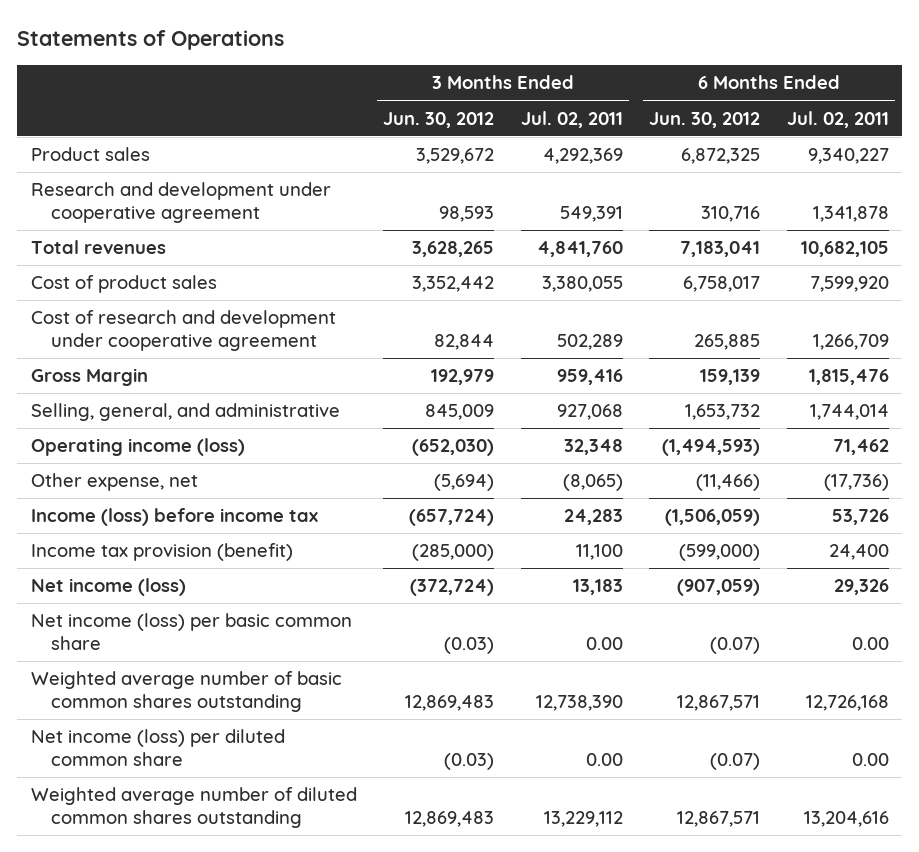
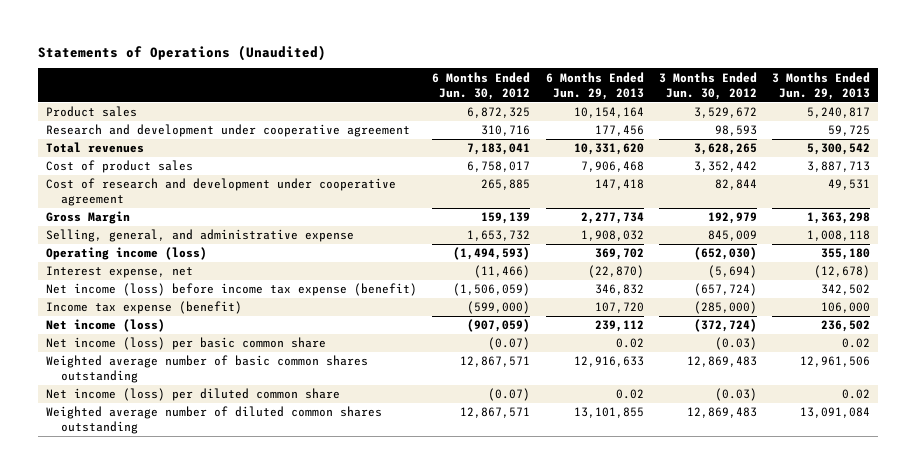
[17,30,285,51] Statements of Operations -> [38,44,327,61] Statements of Operations (Unaudited)
[520,110,623,128] Jul. 02, 2011 -> none
[786,110,889,128] Jul. 02, 2011 -> none
none -> [545,71,644,100] 6 Months Ended Jun. 29, 2013
none -> [772,71,871,100] 3 Months Ended Jun. 29, 2013
[30,403,340,422] Selling, general, and administrative -> [45,229,354,243] Selling, general, and administrative expense
[30,473,198,492] Other expense, net -> [45,266,193,279] Interest expense, net
[30,508,318,527] Income (loss) before income tax -> [45,283,417,297] Net income (loss) before income tax expense (benefit)
[30,543,293,562] Income tax provision (benefit) -> [45,301,242,315] Income tax expense (benefit)

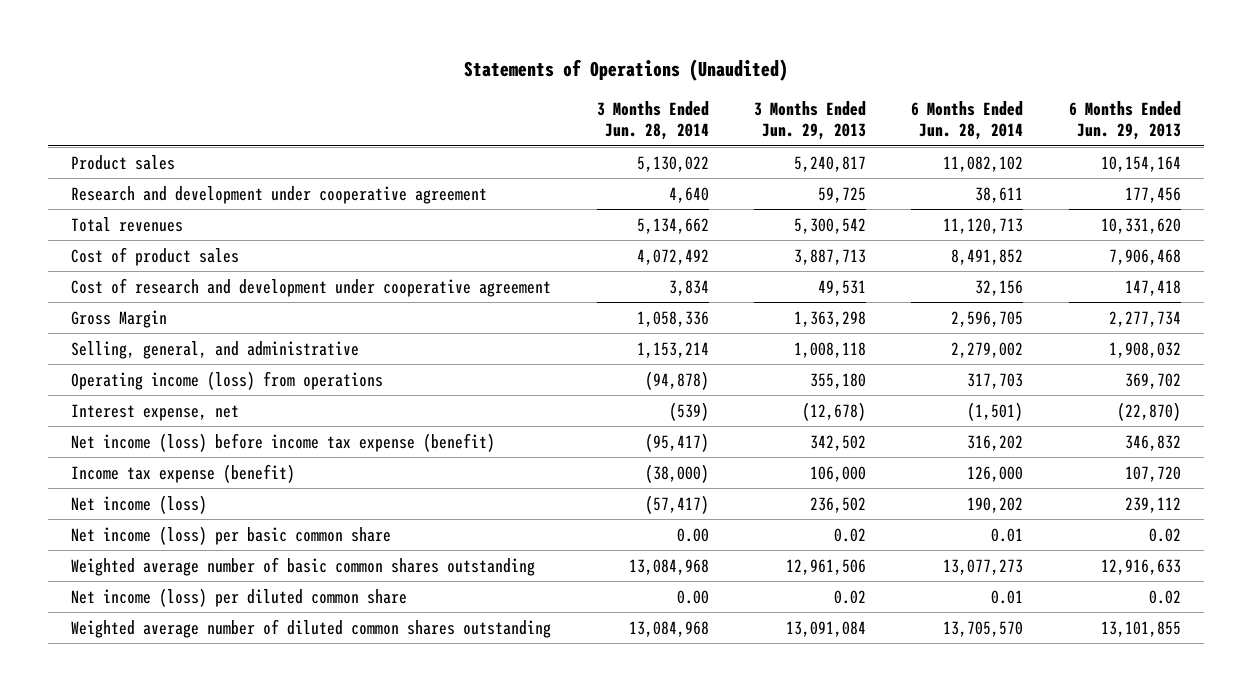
[432,71,531,100] 6 Months Ended Jun. 30, 2012 -> none
[659,71,758,100] 3 Months Ended Jun. 30, 2012 -> none
none -> [596,101,709,141] 3 Months Ended Jun. 28, 2014
none -> [911,101,1024,141] 6 Months Ended Jun. 28, 2014
[45,229,354,243] Selling, general, and administrative expense -> [71,340,360,359] Selling, general, and administrative
[45,247,207,261] Operating income (loss) -> [71,370,384,390] Operating income (loss) from operations

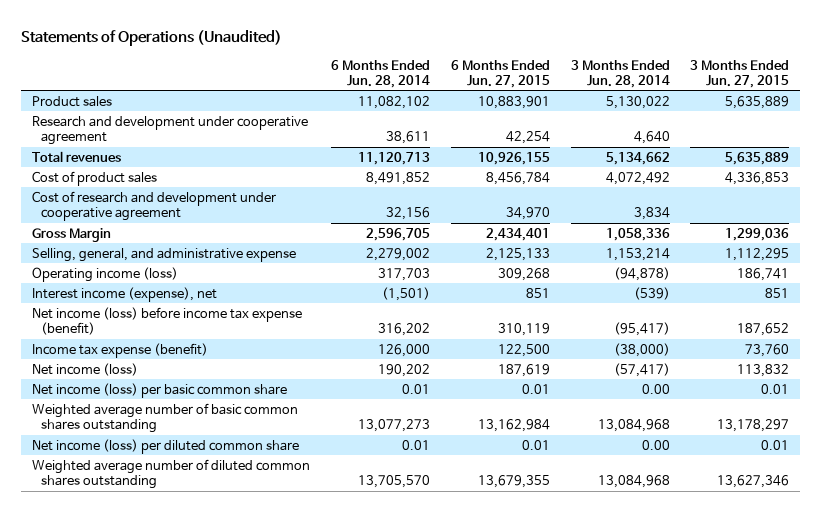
[754,101,867,141] 3 Months Ended Jun. 29, 2013 -> none
[1068,101,1181,141] 6 Months Ended Jun. 29, 2013 -> none
none -> [450,59,550,89] 6 Months Ended Jun. 27, 2015
none -> [690,59,790,89] 3 Months Ended Jun. 27, 2015
[71,340,360,359] Selling, general, and administrative -> [31,247,296,262] Selling, general, and administrative expense
[71,370,384,390] Operating income (loss) from operations -> [31,266,178,282] Operating income (loss)
[71,403,240,421] Interest expense, net -> [31,286,217,302] Interest income (expense), net

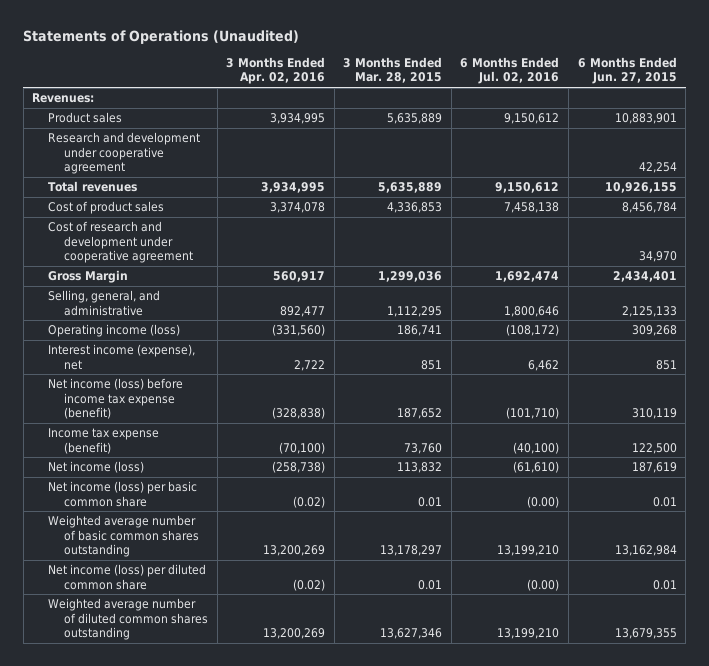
[330,59,430,89] 6 Months Ended Jun. 28, 2014 -> none
[570,59,670,89] 3 Months Ended Jun. 28, 2014 -> none
[690,59,790,89] 3 Months Ended Jun. 27, 2015 -> none
none -> [226,56,326,85] 3 Months Ended Apr. 02, 2016
none -> [343,56,443,84] 3 Months Ended Mar. 28, 2015
none -> [460,56,560,85] 6 Months Ended Jul. 02, 2016
none -> [32,93,95,104] Revenues:
[31,247,296,262] Selling, general, and administrative expense -> [48,290,161,316] Selling, general, and administrative

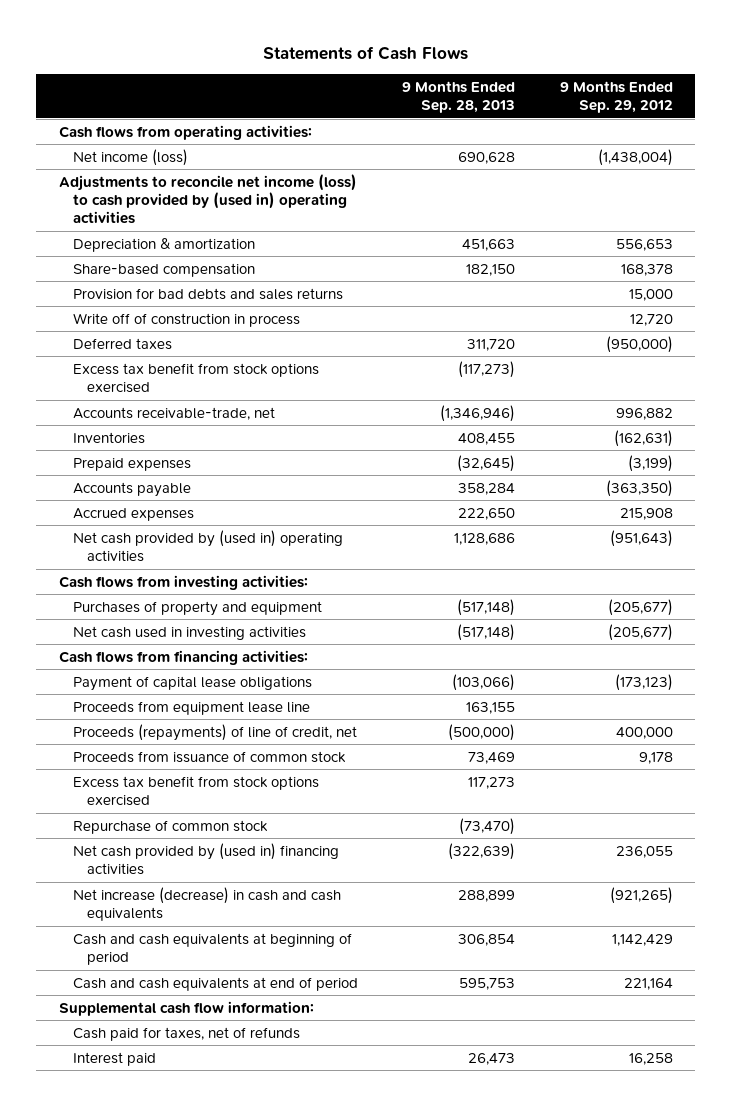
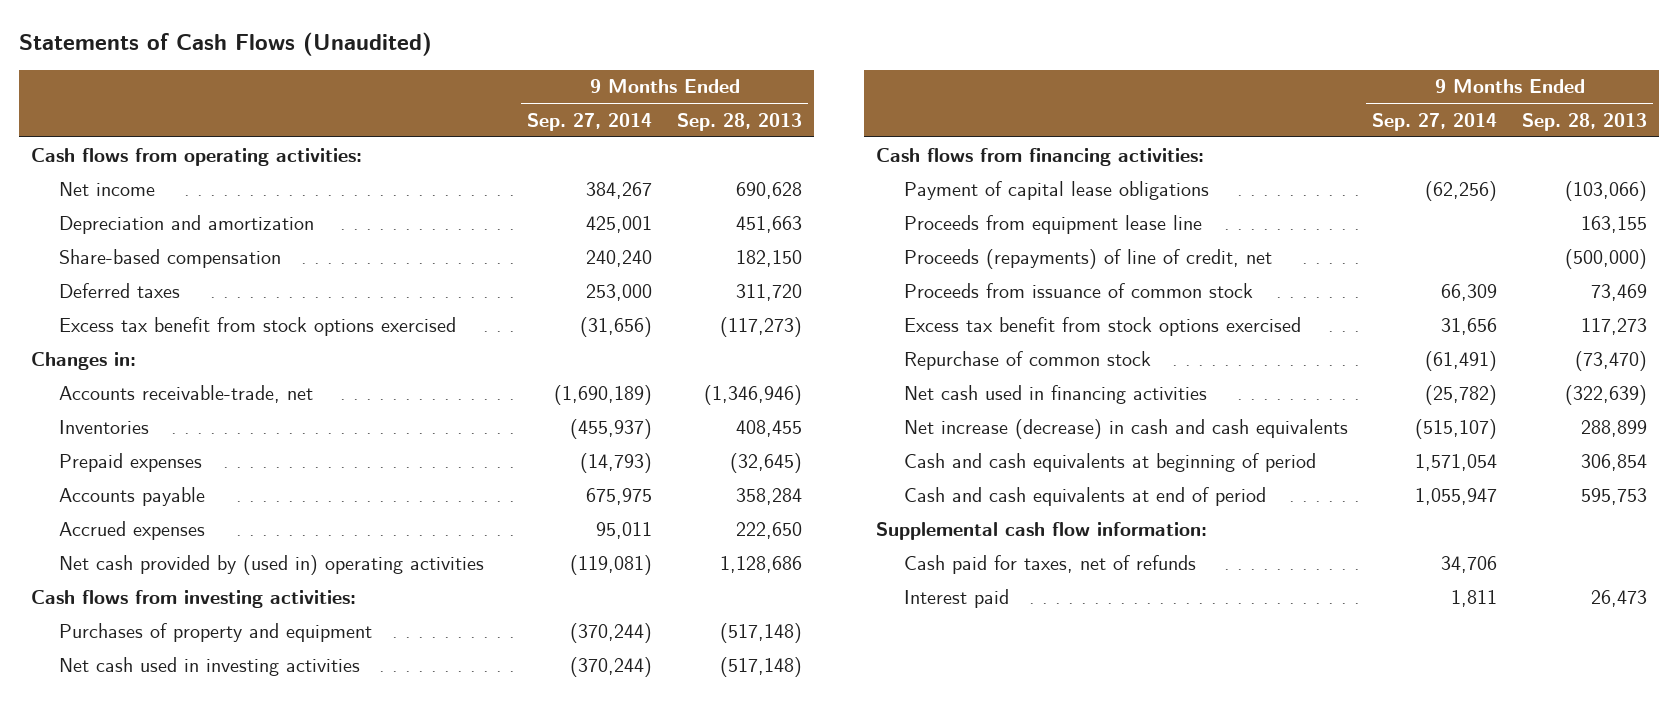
[262,46,468,61] Statements of Cash Flows -> [18,31,432,56] Statements of Cash Flows (Unaudited)
[560,81,674,114] 9 Months Ended Sep. 29, 2012 -> none
none -> [527,112,653,131] Sep. 27, 2014
[58,173,357,225] Adjustments to reconcile net income (loss) to cash provided by (used in) operating activities -> none
[72,148,188,166] Net income (loss) -> [58,181,155,196] Net income
[72,237,255,252] Depreciation & amortization -> [58,214,314,234] Depreciation and amortization
[72,287,343,300] Provision for bad debts and sales returns -> none
[72,312,300,327] Write off of construction in process -> none
none -> [31,351,137,370] Changes in:
[72,842,339,875] Net cash provided by (used in) financing activities -> [903,384,1207,404] Net cash used in financing activities

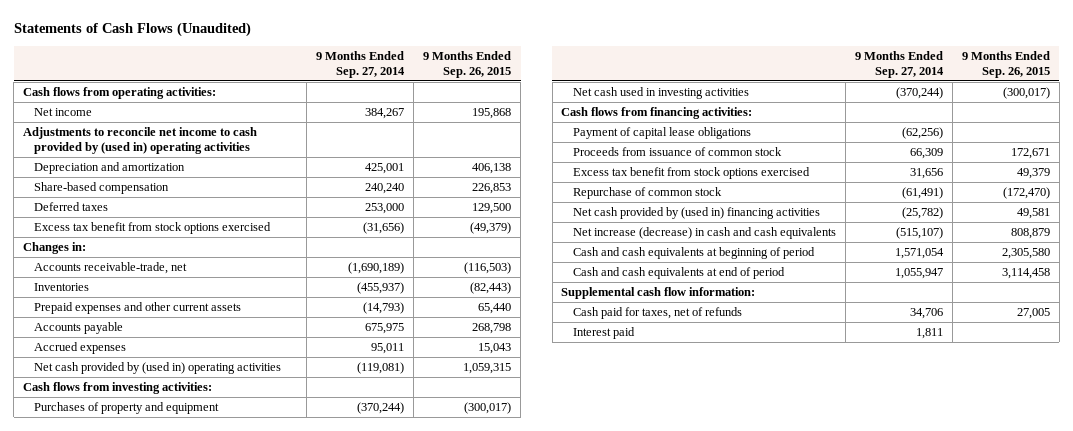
[677,112,803,131] Sep. 28, 2013 -> none
none -> [423,50,512,78] 9 Months Ended Sep. 26, 2015
none -> [22,127,257,155] Adjustments to reconcile net income to cash provided by (used in) operating activities
[58,452,202,472] Prepaid expenses -> [34,302,242,315] Prepaid expenses and other current assets
[903,214,1202,234] Proceeds from equipment lease line -> none
[903,248,1272,269] Proceeds (repayments) of line of credit, net -> none
[903,384,1207,404] Net cash used in financing activities -> [572,207,820,220] Net cash provided by (used in) financing activities

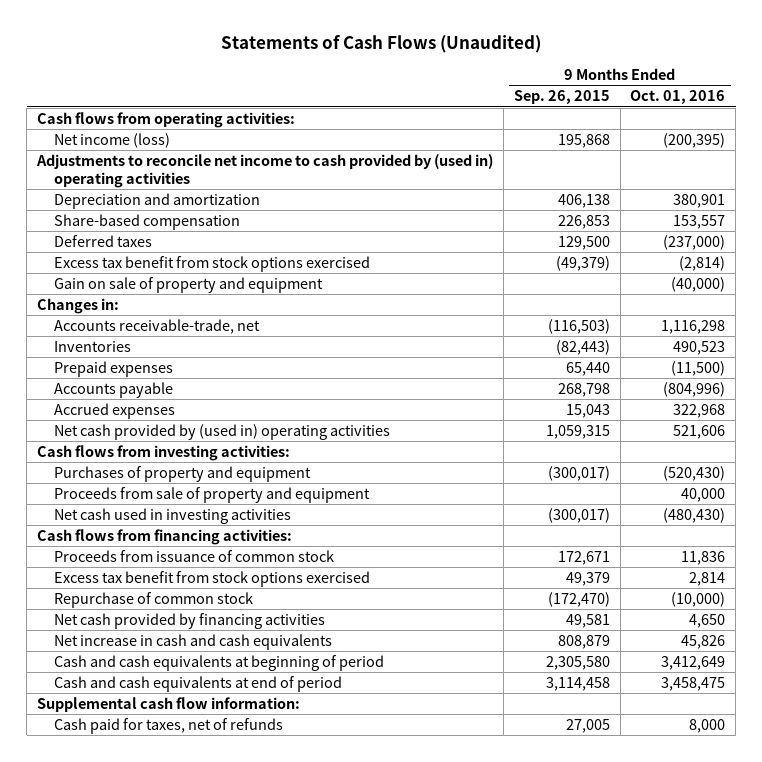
[316,50,406,78] 9 Months Ended Sep. 27, 2014 -> none
none -> [630,90,726,105] Oct. 01, 2016
[34,108,93,117] Net income -> [53,132,170,148] Net income (loss)
none -> [53,276,323,293] Gain on sale of property and equipment
[34,302,242,315] Prepaid expenses and other current assets -> [53,360,173,377] Prepaid expenses
none -> [53,486,370,503] Proceeds from sale of property and equipment
[572,127,751,140] Payment of capital lease obligations -> none
[572,207,820,220] Net cash provided by (used in) financing activities -> [53,612,325,629] Net cash provided by financing activities
[572,227,836,240] Net increase (decrease) in cash and cash equivalents -> [53,633,332,650] Net increase in cash and cash equivalents
[572,327,635,340] Interest paid -> none

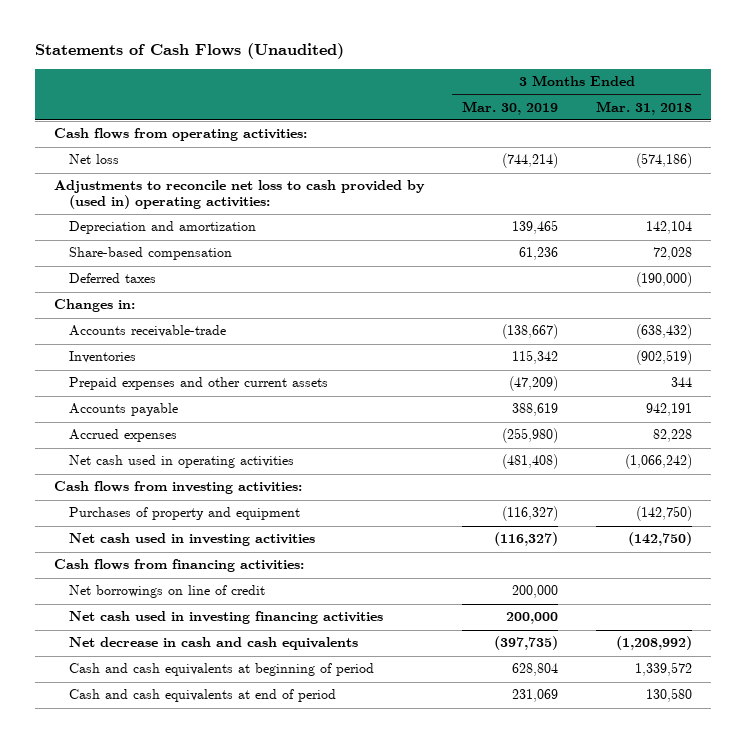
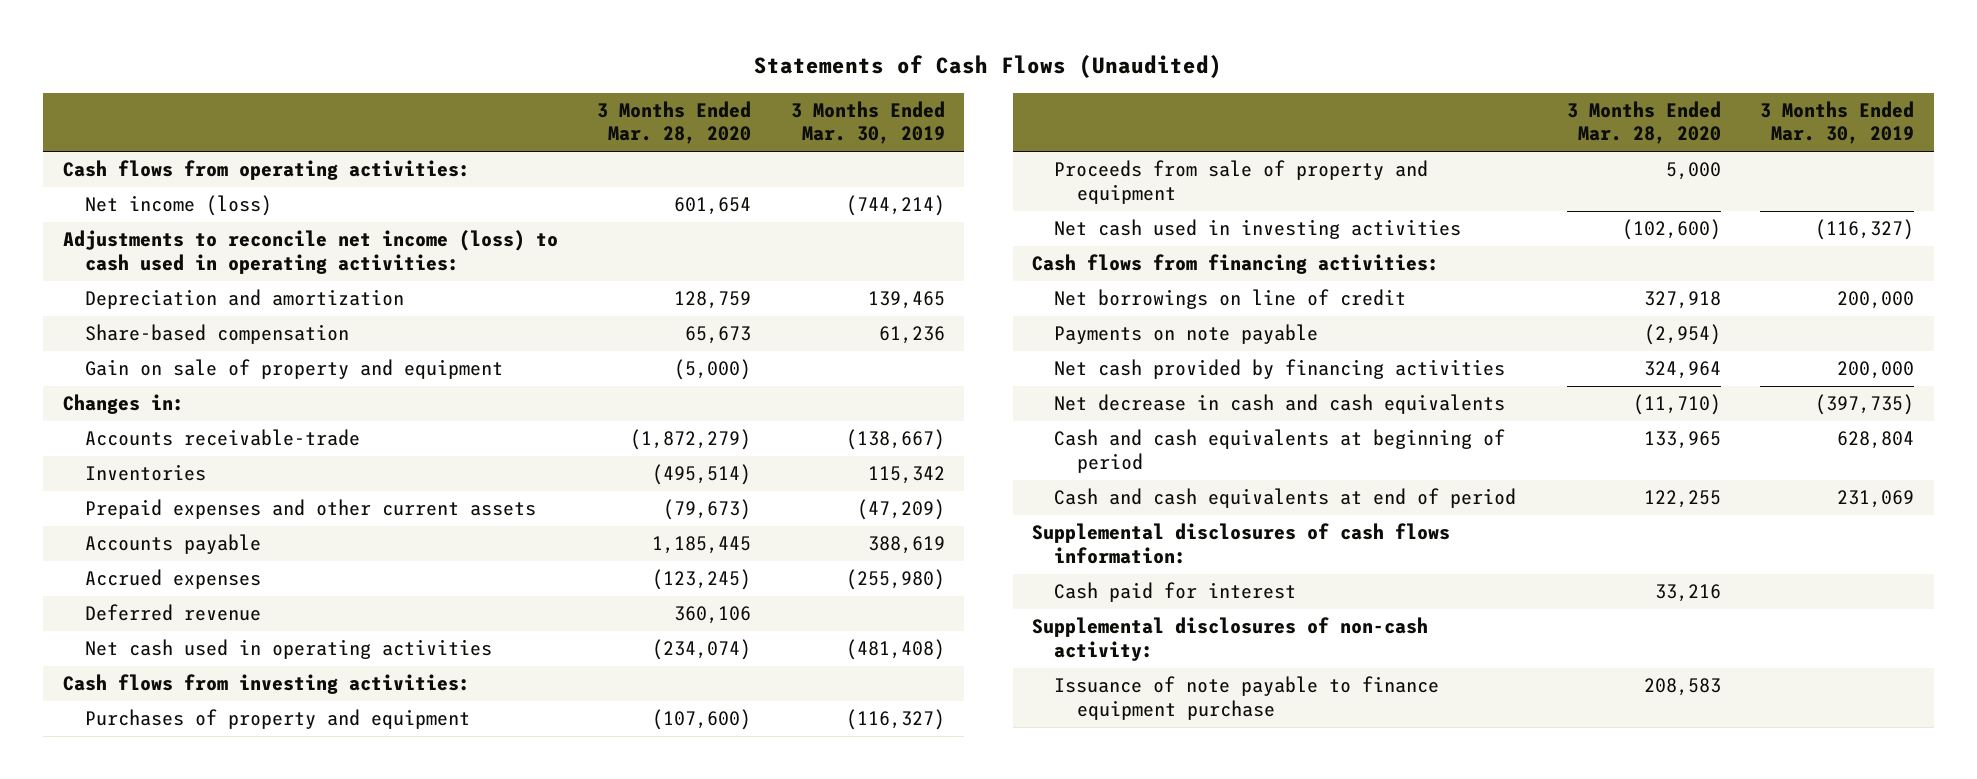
[595,100,692,115] Mar. 31, 2018 -> none
none -> [597,100,752,145] 3 Months Ended Mar. 28, 2020
[69,154,120,165] Net loss -> [85,195,273,217] Net income (loss)
[53,180,425,210] Adjustments to reconcile net loss to cash provided by (used in) operating activities: -> [62,230,558,274] Adjustments to reconcile net income (loss) to cash used in operating activities:
[69,273,157,284] Deferred taxes -> none
none -> [85,359,504,380] Gain on sale of property and equipment
none -> [85,604,262,622] Deferred revenue
none -> [1054,160,1429,204] Proceeds from sale of property and equipment
none -> [1054,324,1319,345] Payments on note payable
[69,611,384,625] Net cash used in investing financing activities -> [1054,359,1506,380] Net cash provided by financing activities
none -> [1032,523,1451,564] Supplemental disclosures of cash flows information:
none -> [1054,582,1297,603] Cash paid for interest
none -> [1032,617,1429,661] Supplemental disclosures of non-cash activity:
none -> [1054,676,1440,720] Issuance of note payable to finance equipment purchase

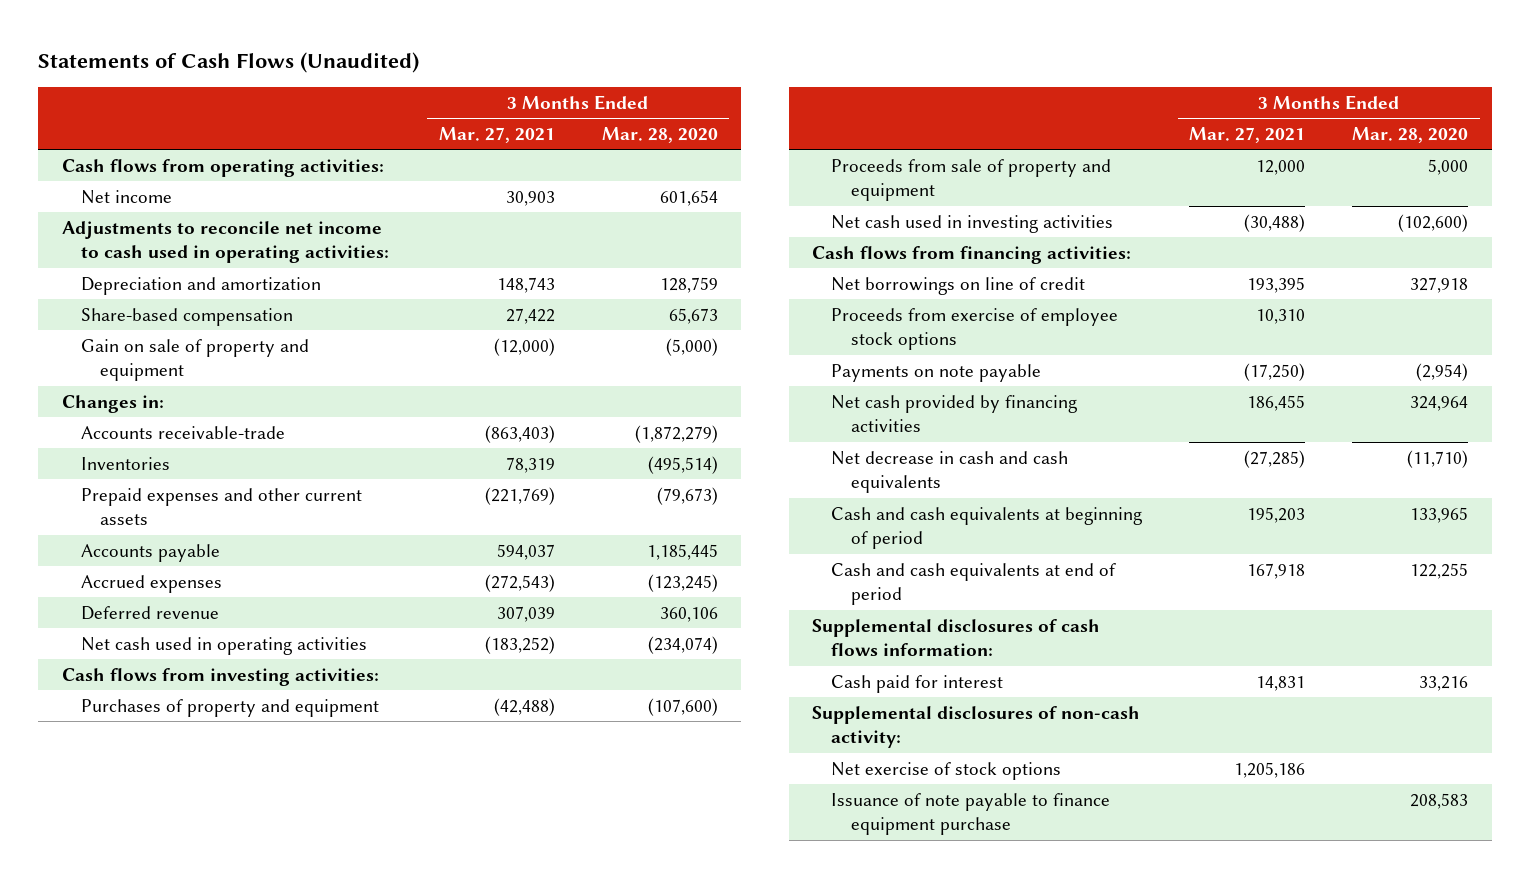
[790,100,945,145] 3 Months Ended Mar. 30, 2019 -> none
none -> [438,126,555,143] Mar. 27, 2021
[85,195,273,217] Net income (loss) -> [80,189,172,204] Net income
[62,230,558,274] Adjustments to reconcile net income (loss) to cash used in operating activities: -> [61,220,389,264] Adjustments to reconcile net income to cash used in operating activities:
none -> [831,307,1119,351] Proceeds from exercise of employee stock options
none -> [831,761,1062,780] Net exercise of stock options

